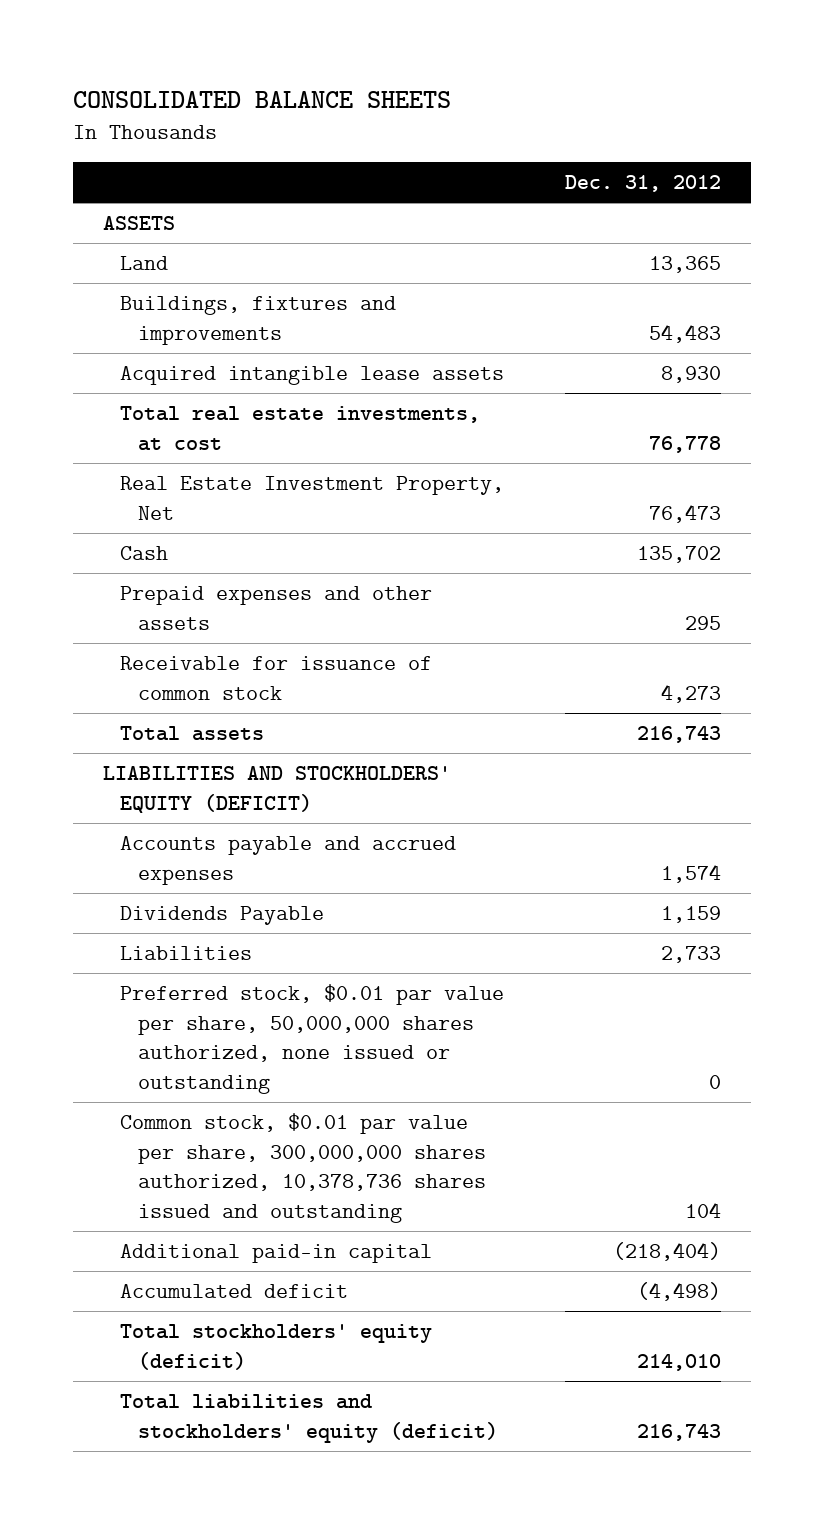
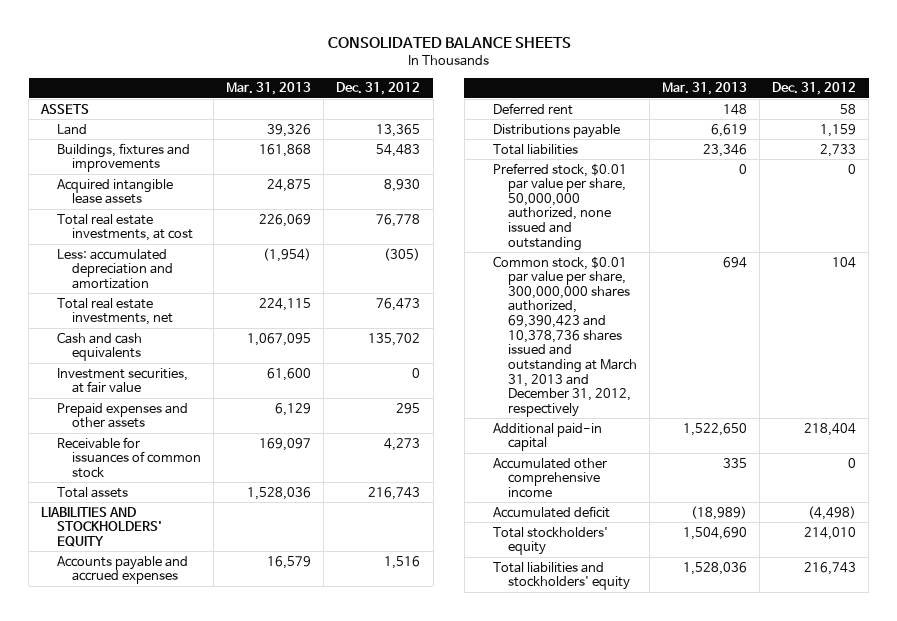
none -> [226,82,312,96] Mar. 31, 2013
none -> [56,248,174,289] Less: accumulated depreciation and amortization
[120,476,505,520] Real Estate Investment Property, Net -> [56,297,174,326] Total real estate investments, net
[120,546,169,561] Cash -> [56,331,142,362] Cash and cash equivalents
none -> [56,367,188,394] Investment securities, at fair value
[120,656,433,700] Receivable for issuance of common stock -> [56,436,202,478] Receivable for issuances of common stock
[102,766,451,813] LIABILITIES AND STOCKHOLDERS' EQUITY (DEFICIT) -> [41,506,162,547] LIABILITIES AND STOCKHOLDERS' EQUITY
[661,863,722,883] 1,574 -> [384,555,421,569] 1,516
none -> [492,102,573,115] Deferred rent
[120,906,325,926] Dividends Payable -> [492,123,620,138] Distributions payable
[120,946,253,961] Liabilities -> [492,143,578,155] Total liabilities
[120,984,505,1094] Preferred stock, $0.01 par value per share, 50,000,000 shares authorized, none issued or outstanding -> [492,162,627,251] Preferred stock, $0.01 par value per share, 50,000,000 authorized, none issued and outstanding
[120,1113,486,1223] Common stock, $0.01 par value per share, 300,000,000 shares authorized, 10,378,736 shares issued and outstanding -> [492,255,637,417] Common stock, $0.01 par value per share, 300,000,000 shares authorized, 69,390,423 and 10,378,736 shares issued and outstanding at March 31, 2013 and December 31, 2012, respectively
[613,1242,722,1262] (218,404) -> [804,422,857,436] 218,404
none -> [492,457,607,498] Accumulated other comprehensive income
[120,1324,433,1370] Total stockholders' equity (deficit) -> [492,526,608,556] Total stockholders' equity
[120,1394,498,1443] Total liabilities and stockholders' equity (deficit) -> [492,561,630,591] Total liabilities and stockholders' equity

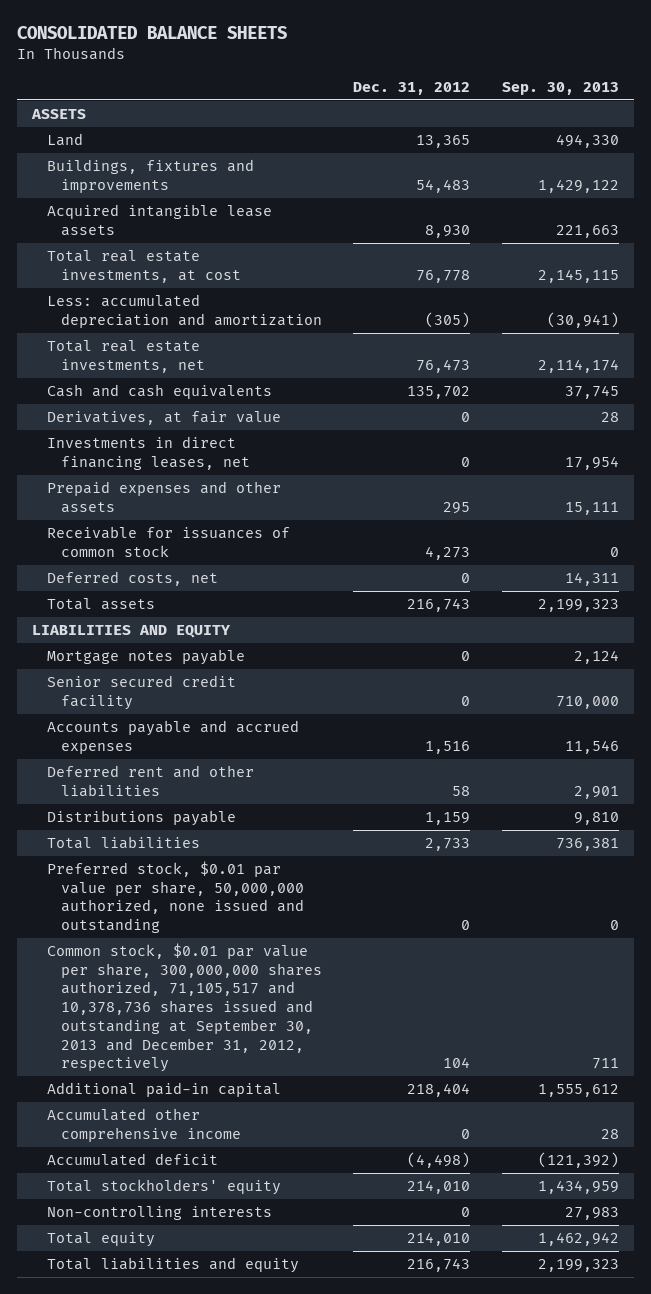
[226,82,312,96] Mar. 31, 2013 -> none
none -> [501,81,619,95] Sep. 30, 2013
[56,367,188,394] Investment securities, at fair value -> [46,411,281,426] Derivatives, at fair value
none -> [46,436,251,470] Investments in direct financing leases, net
none -> [46,571,218,587] Deferred costs, net
[41,506,162,547] LIABILITIES AND STOCKHOLDERS' EQUITY -> [32,625,232,639] LIABILITIES AND EQUITY
none -> [46,649,245,666] Mortgage notes payable
none -> [46,675,236,710] Senior secured credit facility
[492,102,573,115] Deferred rent -> [46,765,254,797] Deferred rent and other liabilities
[492,255,637,417] Common stock, $0.01 par value per share, 300,000,000 shares authorized, 69,390,423 and 10,378,736 shares issued and outstanding at March 31, 2013 and December 31, 2012, respectively -> [46,943,323,1073] Common stock, $0.01 par value per share, 300,000,000 shares authorized, 71,105,517 and 10,378,736 shares issued and outstanding at September 30, 2013 and December 31, 2012, respectively
none -> [46,1206,272,1221] Non-controlling interests
none -> [46,1232,155,1248] Total equity
[492,561,630,591] Total liabilities and stockholders' equity -> [46,1257,299,1274] Total liabilities and equity

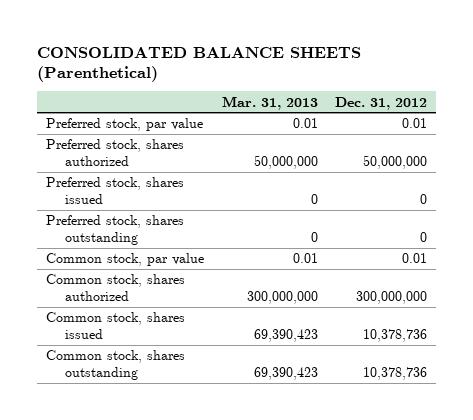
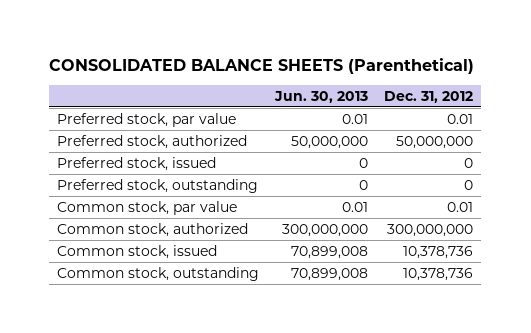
[221,95,318,110] Mar. 31, 2013 -> none
none -> [274,90,369,103] Jun. 30, 2013
[45,139,184,167] Preferred stock, shares authorized -> [57,134,248,149] Preferred stock, authorized
[45,177,184,205] Preferred stock, shares issued -> [57,156,217,171] Preferred stock, issued
[45,215,184,246] Preferred stock, shares outstanding -> [57,178,259,193] Preferred stock, outstanding
[45,274,185,302] Common stock, shares authorized -> [57,222,249,237] Common stock, authorized
[45,312,185,340] Common stock, shares issued -> [57,244,218,259] Common stock, issued
[45,350,185,381] Common stock, shares outstanding -> [57,266,260,281] Common stock, outstanding

